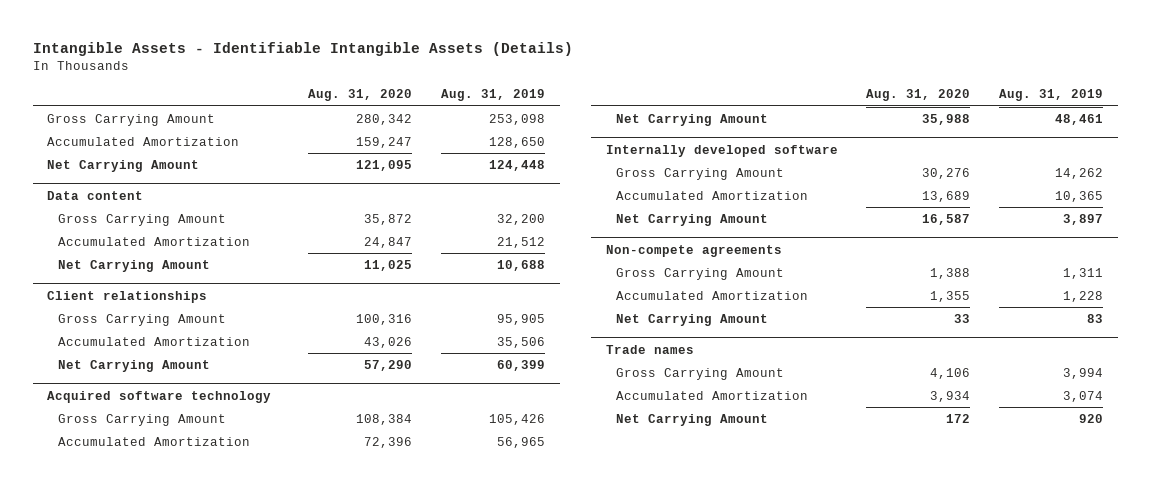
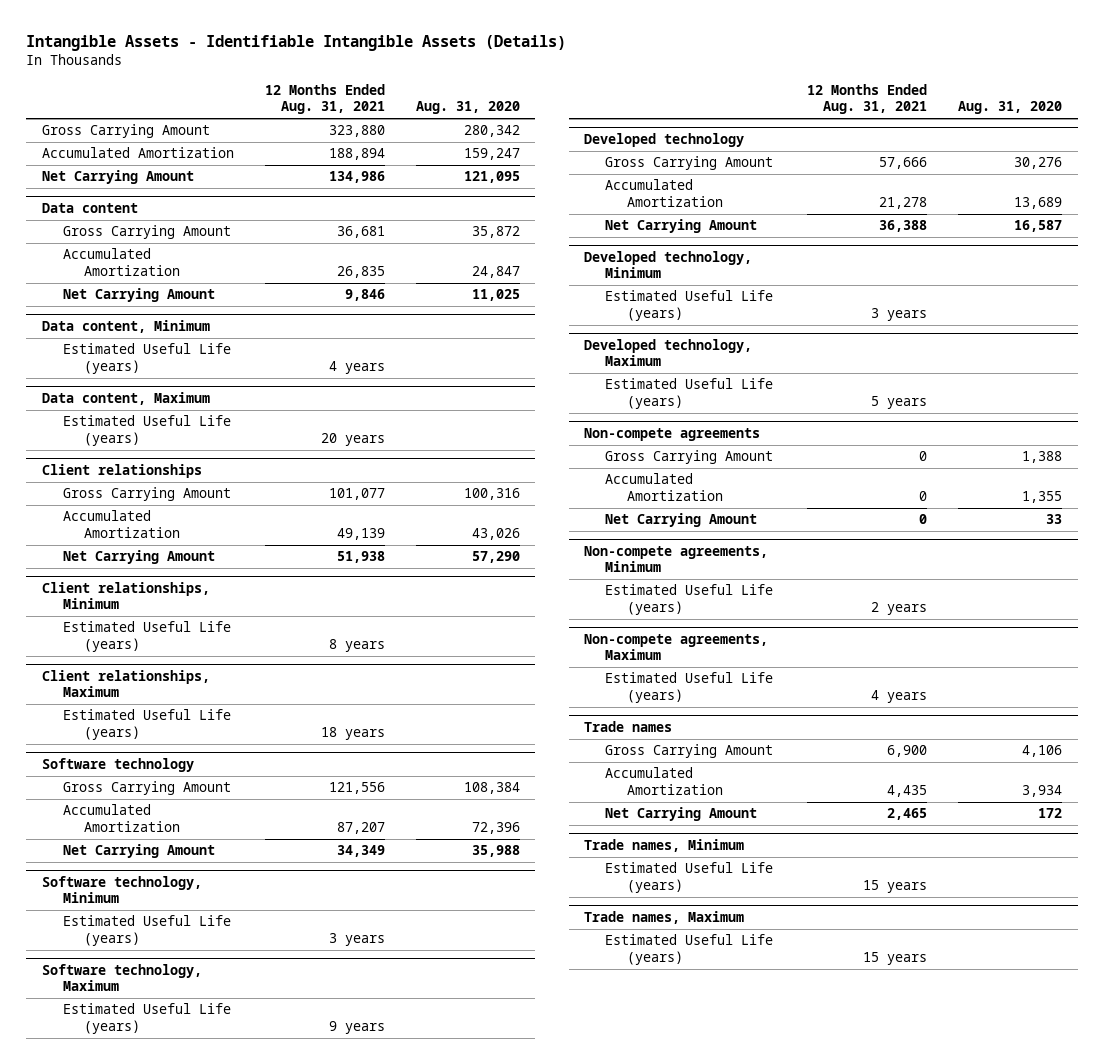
[441,89,546,102] Aug. 31, 2019 -> none
none -> [264,83,385,115] 12 Months Ended Aug. 31, 2021
none -> [41,319,210,333] Data content, Minimum
none -> [62,343,231,374] Estimated Useful Life (years)
none -> [41,391,210,405] Data content, Maximum
none -> [62,415,231,446] Estimated Useful Life (years)
none -> [41,581,210,609] Client relationships, Minimum
none -> [62,621,231,652] Estimated Useful Life (years)
none -> [41,669,210,697] Client relationships, Maximum
none -> [62,709,231,740] Estimated Useful Life (years)
[47,390,272,403] Acquired software technology -> [41,757,194,772] Software technology
none -> [41,875,202,903] Software technology, Minimum
none -> [62,915,231,946] Estimated Useful Life (years)
none -> [41,963,202,991] Software technology, Maximum
none -> [62,1003,231,1034] Estimated Useful Life (years)
[605,144,838,157] Internally developed software -> [584,132,745,147] Developed technology
none -> [584,250,753,278] Developed technology, Minimum
none -> [605,290,774,321] Estimated Useful Life (years)
none -> [584,338,753,366] Developed technology, Maximum
none -> [605,378,774,409] Estimated Useful Life (years)
none -> [584,545,769,572] Non-compete agreements, Minimum
none -> [605,584,774,615] Estimated Useful Life (years)
none -> [584,633,769,660] Non-compete agreements, Maximum
none -> [605,672,774,703] Estimated Useful Life (years)
none -> [584,838,745,852] Trade names, Minimum
none -> [605,862,774,893] Estimated Useful Life (years)
none -> [584,910,745,924] Trade names, Maximum
none -> [605,934,774,965] Estimated Useful Life (years)

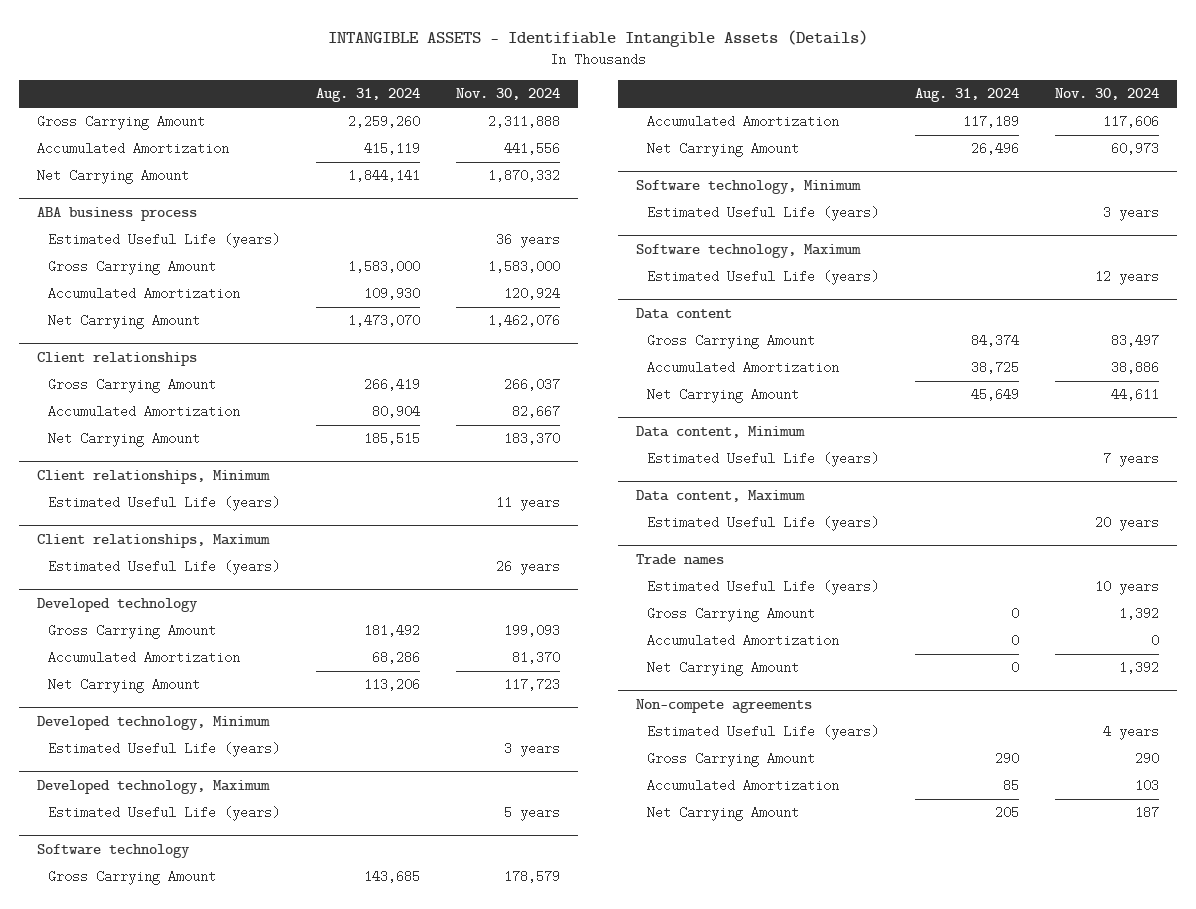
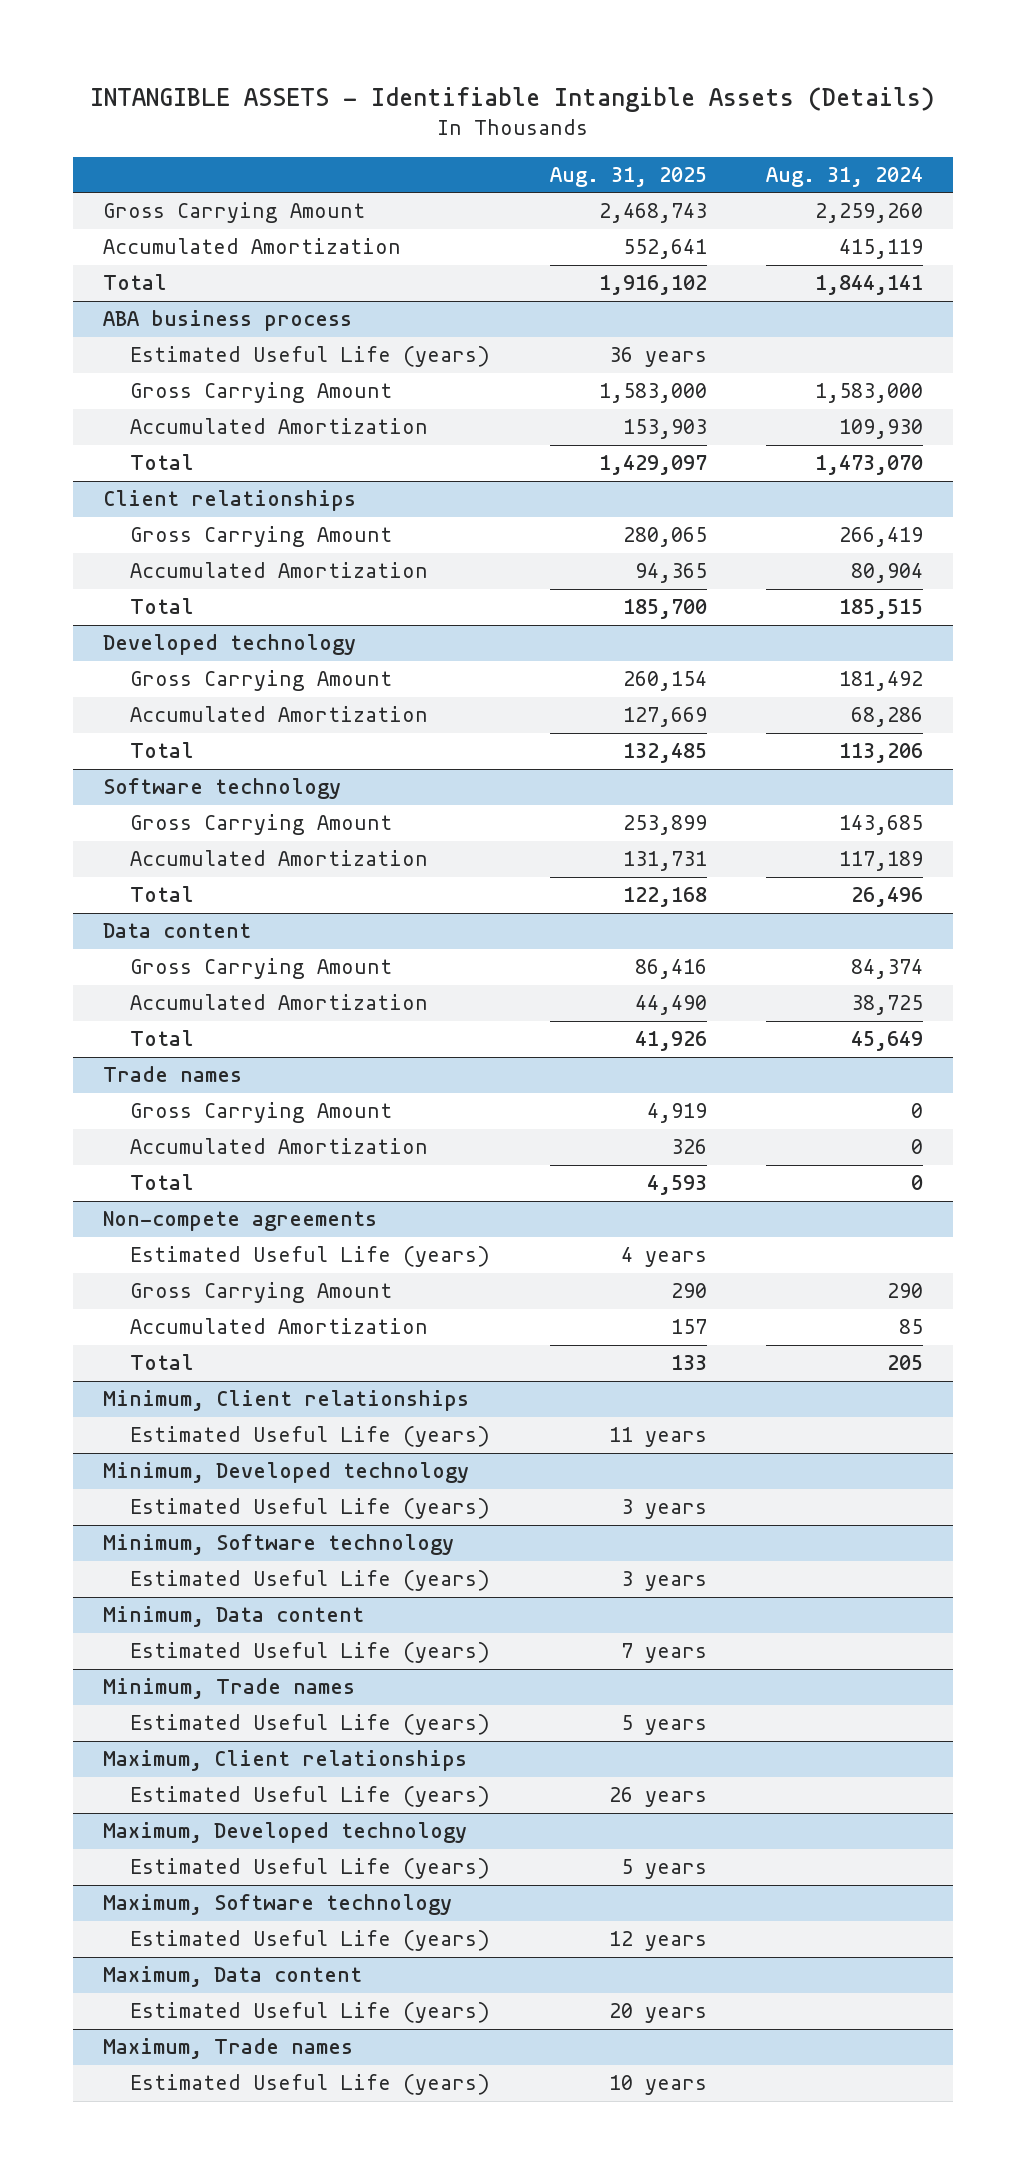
[456,88,561,101] Nov. 30, 2024 -> none
none -> [549,167,707,188] Aug. 31, 2025
[36,169,189,185] Net Carrying Amount -> [102,274,167,291] Total
[47,314,200,330] Net Carrying Amount -> [130,454,195,471] Total
[36,470,270,485] Client relationships, Minimum -> none
[47,496,280,512] Estimated Useful Life (years) -> none
[36,534,270,549] Client relationships, Maximum -> none
[47,560,280,576] Estimated Useful Life (years) -> none
[47,432,200,448] Net Carrying Amount -> [130,598,195,615] Total
[36,716,270,731] Developed technology, Minimum -> none
[47,742,280,758] Estimated Useful Life (years) -> none
[36,780,270,795] Developed technology, Maximum -> none
[47,806,280,822] Estimated Useful Life (years) -> none
[47,678,200,694] Net Carrying Amount -> [130,742,195,759] Total
[635,180,861,195] Software technology, Minimum -> none
[646,206,879,222] Estimated Useful Life (years) -> none
[635,244,861,259] Software technology, Maximum -> none
[646,270,879,286] Estimated Useful Life (years) -> none
[646,142,799,158] Net Carrying Amount -> [130,886,195,903] Total
[635,426,805,439] Data content, Minimum -> none
[646,452,879,468] Estimated Useful Life (years) -> none
[635,490,805,503] Data content, Maximum -> none
[646,516,879,532] Estimated Useful Life (years) -> none
[646,388,799,404] Net Carrying Amount -> [130,1030,195,1047] Total
[646,580,879,596] Estimated Useful Life (years) -> none
[646,661,799,677] Net Carrying Amount -> [130,1174,195,1191] Total
[646,806,799,822] Net Carrying Amount -> [130,1354,195,1371] Total
none -> [102,1390,469,1412] Minimum, Client relationships
none -> [130,1426,491,1448] Estimated Useful Life (years)
none -> [102,1462,469,1484] Minimum, Developed technology
none -> [130,1498,491,1520] Estimated Useful Life (years)
none -> [102,1534,454,1556] Minimum, Software technology
none -> [130,1570,491,1592] Estimated Useful Life (years)
none -> [102,1606,364,1628] Minimum, Data content
none -> [130,1642,491,1664] Estimated Useful Life (years)
none -> [102,1678,355,1700] Minimum, Trade names
none -> [130,1714,491,1736] Estimated Useful Life (years)
none -> [102,1750,467,1772] Maximum, Client relationships
none -> [130,1786,491,1808] Estimated Useful Life (years)
none -> [102,1822,467,1844] Maximum, Developed technology
none -> [130,1858,491,1880] Estimated Useful Life (years)
none -> [102,1894,452,1916] Maximum, Software technology
none -> [130,1930,491,1952] Estimated Useful Life (years)
none -> [102,1966,362,1988] Maximum, Data content
none -> [130,2002,491,2024] Estimated Useful Life (years)
none -> [102,2038,353,2060] Maximum, Trade names
none -> [130,2074,491,2096] Estimated Useful Life (years)

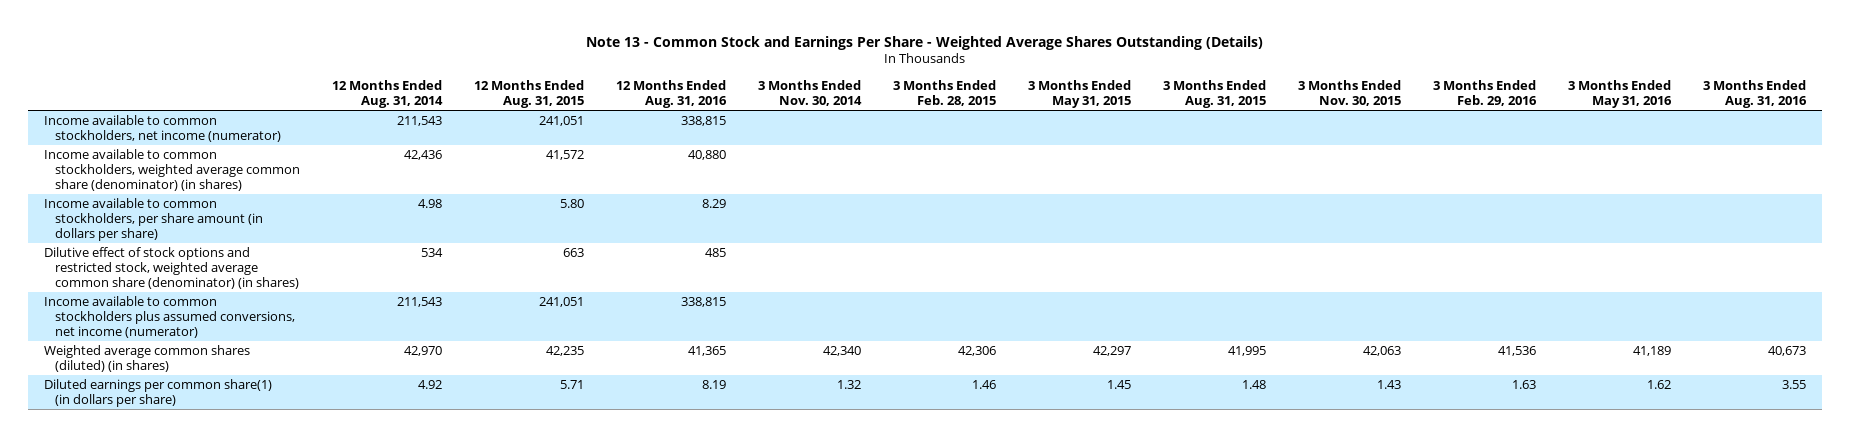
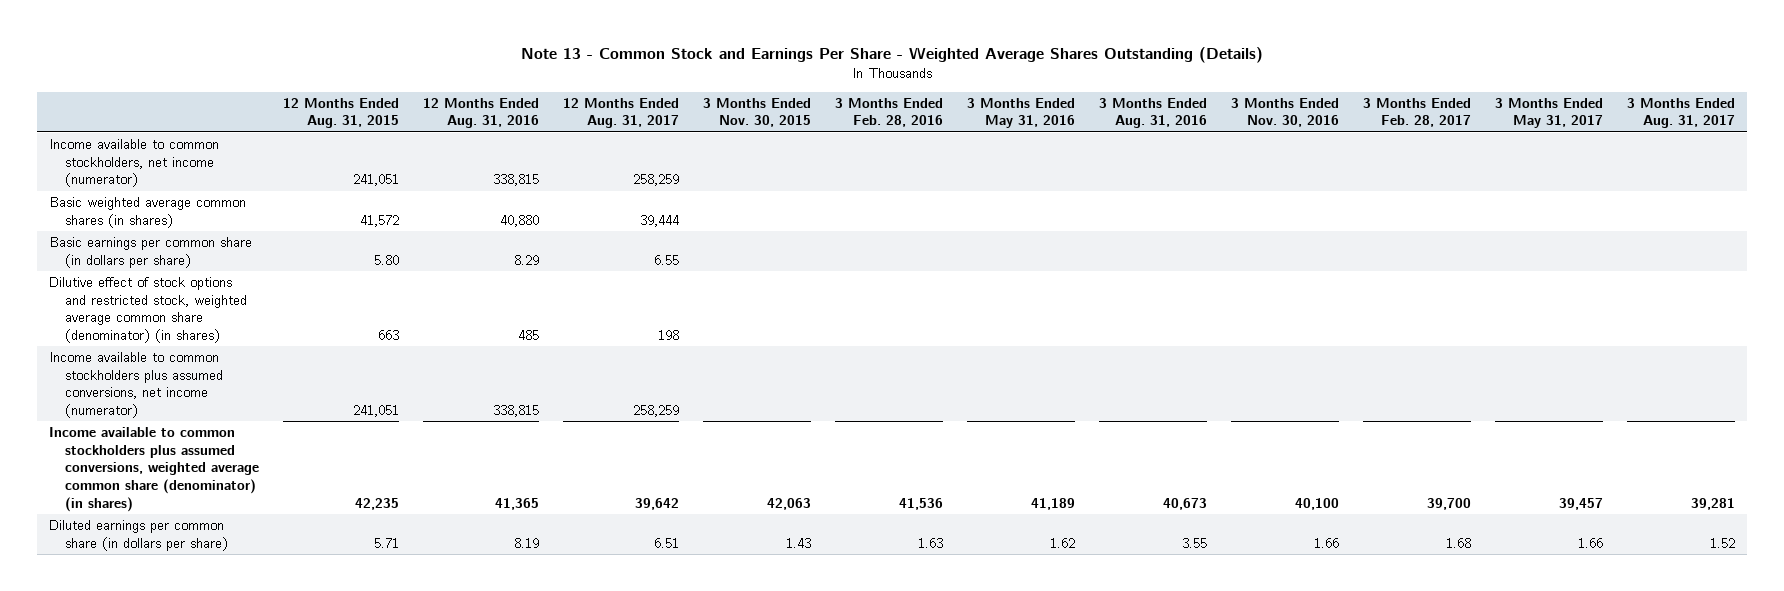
[331,79,443,108] 12 Months Ended Aug. 31, 2014 -> none
[757,79,862,106] 3 Months Ended Nov. 30, 2014 -> none
[892,79,996,106] 3 Months Ended Feb. 28, 2015 -> none
[1028,79,1132,108] 3 Months Ended May 31, 2015 -> none
[1163,79,1267,108] 3 Months Ended Aug. 31, 2015 -> none
[1433,79,1538,106] 3 Months Ended Feb. 29, 2016 -> none
none -> [562,97,679,129] 12 Months Ended Aug. 31, 2017
none -> [834,97,943,128] 3 Months Ended Feb. 28, 2016
none -> [1230,97,1339,128] 3 Months Ended Nov. 30, 2016
none -> [1362,97,1471,128] 3 Months Ended Feb. 28, 2017
none -> [1494,97,1603,129] 3 Months Ended May 31, 2017
none -> [1626,97,1735,129] 3 Months Ended Aug. 31, 2017
[43,149,300,191] Income available to common stockholders, weighted average common share (denominator) (in shares) -> [49,197,247,228] Basic weighted average common shares (in shares)
[43,198,263,241] Income available to common stockholders, per share amount (in dollars per share) -> [49,237,253,268] Basic earnings per common share (in dollars per share)
[43,345,250,373] Weighted average common shares (diluted) (in shares) -> [49,427,260,512] Income available to common stockholders plus assumed conversions, weighted average common share (denominator) (in shares)
[43,379,272,408] Diluted earnings per common share(1) (in dollars per share) -> [49,520,229,551] Diluted earnings per common share (in dollars per share)

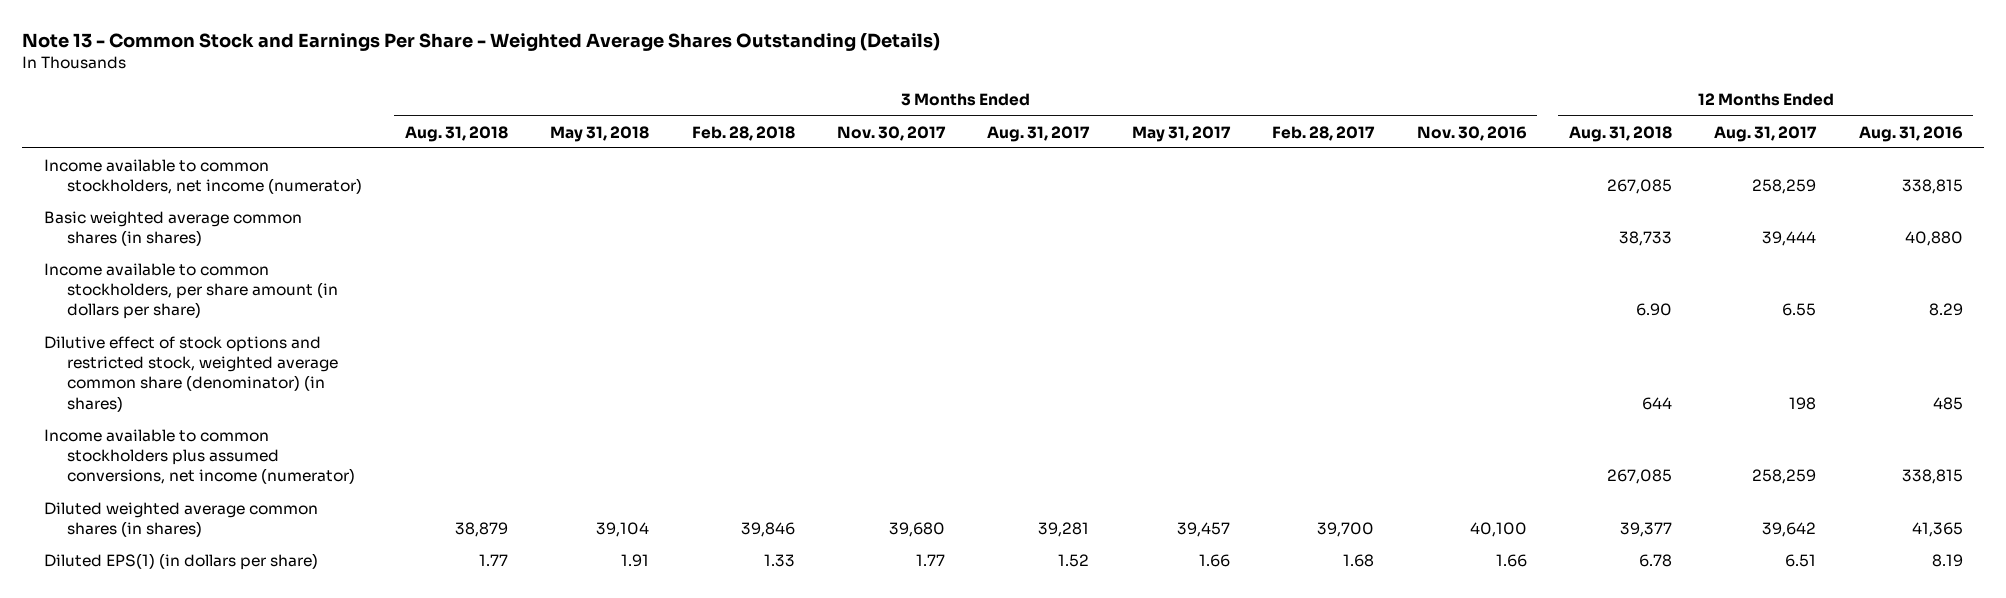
[282,97,399,129] 12 Months Ended Aug. 31, 2015 -> none
[702,97,811,128] 3 Months Ended Nov. 30, 2015 -> none
[834,97,943,128] 3 Months Ended Feb. 28, 2016 -> none
[966,97,1075,129] 3 Months Ended May 31, 2016 -> none
[1098,97,1207,129] 3 Months Ended Aug. 31, 2016 -> none
none -> [404,125,508,142] Aug. 31, 2018
none -> [550,125,650,142] May 31, 2018
none -> [691,125,795,141] Feb. 28, 2018
none -> [836,125,946,141] Nov. 30, 2017
none -> [1569,125,1673,142] Aug. 31, 2018
[49,237,253,268] Basic earnings per common share (in dollars per share) -> [43,262,339,320] Income available to common stockholders, per share amount (in dollars per share)
[49,427,260,512] Income available to common stockholders plus assumed conversions, weighted average common share (denominator) (in shares) -> [43,501,318,538] Diluted weighted average common shares (in shares)
[49,520,229,551] Diluted earnings per common share (in dollars per share) -> [43,552,318,570] Diluted EPS(1) (in dollars per share)

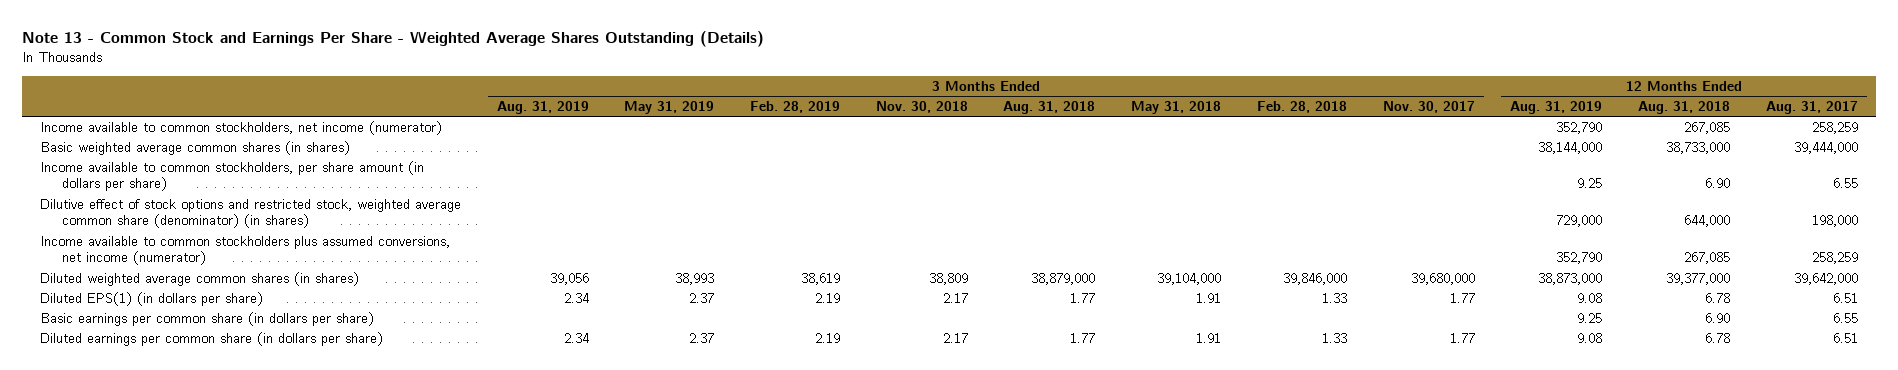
[987,125,1091,142] Aug. 31, 2017 -> none
[1131,125,1231,142] May 31, 2017 -> none
[1272,125,1376,141] Feb. 28, 2017 -> none
[1416,125,1527,141] Nov. 30, 2016 -> none
[1858,125,1963,142] Aug. 31, 2016 -> none
none -> [496,100,589,114] Aug. 31, 2019
none -> [624,100,715,114] May 31, 2019
none -> [749,100,840,113] Feb. 28, 2019
none -> [875,100,968,113] Nov. 30, 2018
none -> [1510,100,1603,114] Aug. 31, 2019
[1619,231,1673,247] 38,733 -> [1666,141,1731,154] 38,733,000
[1762,231,1817,247] 39,444 -> [1793,141,1858,154] 39,444,000
[1642,396,1673,410] 644 -> [1684,215,1731,228] 644,000
[1789,396,1817,410] 198 -> [1811,215,1858,228] 198,000
[454,522,508,538] 38,879 -> [1031,272,1096,285] 38,879,000
[596,522,650,538] 39,104 -> [1157,272,1222,285] 39,104,000
[740,522,795,538] 39,846 -> [1282,272,1347,285] 39,846,000
[888,522,945,538] 39,680 -> [1410,272,1475,285] 39,680,000
[1620,522,1673,538] 39,377 -> [1666,272,1731,285] 39,377,000
[1762,522,1817,538] 39,642 -> [1793,272,1858,285] 39,642,000
none -> [39,311,374,326] Basic earnings per common share (in dollars per share)
none -> [39,331,383,346] Diluted earnings per common share (in dollars per share)

